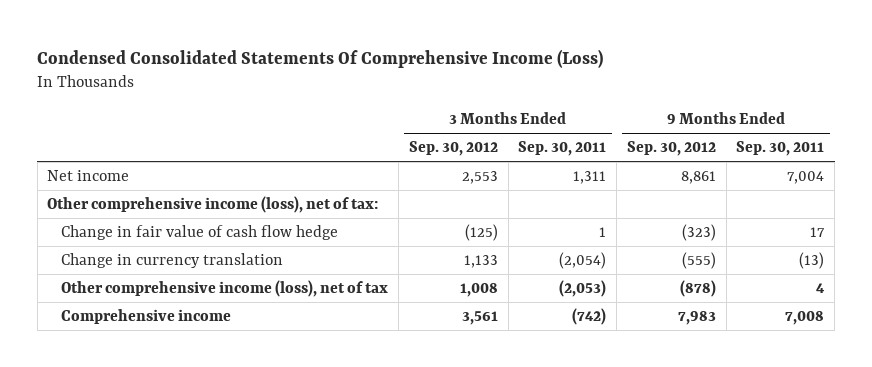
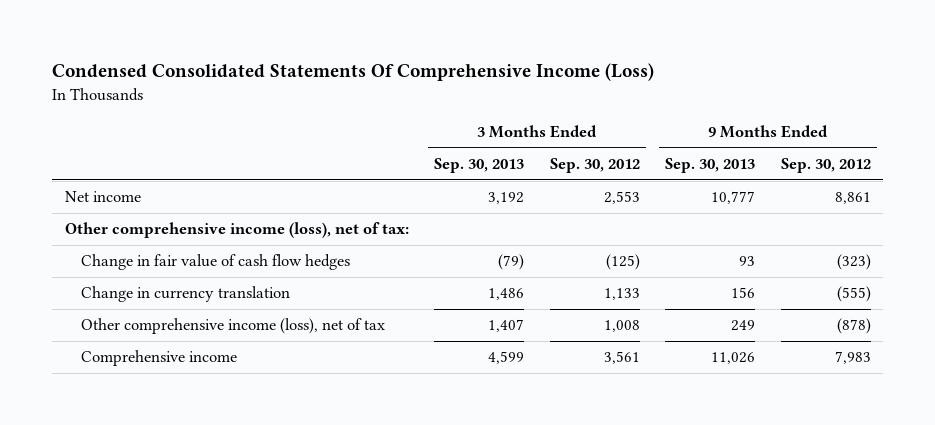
[518,141,607,157] Sep. 30, 2011 -> none
[736,141,825,157] Sep. 30, 2011 -> none
none -> [434,158,525,174] Sep. 30, 2013
none -> [665,158,756,174] Sep. 30, 2013
[61,225,339,241] Change in fair value of cash flow hedge -> [80,254,350,271] Change in fair value of cash flow hedges

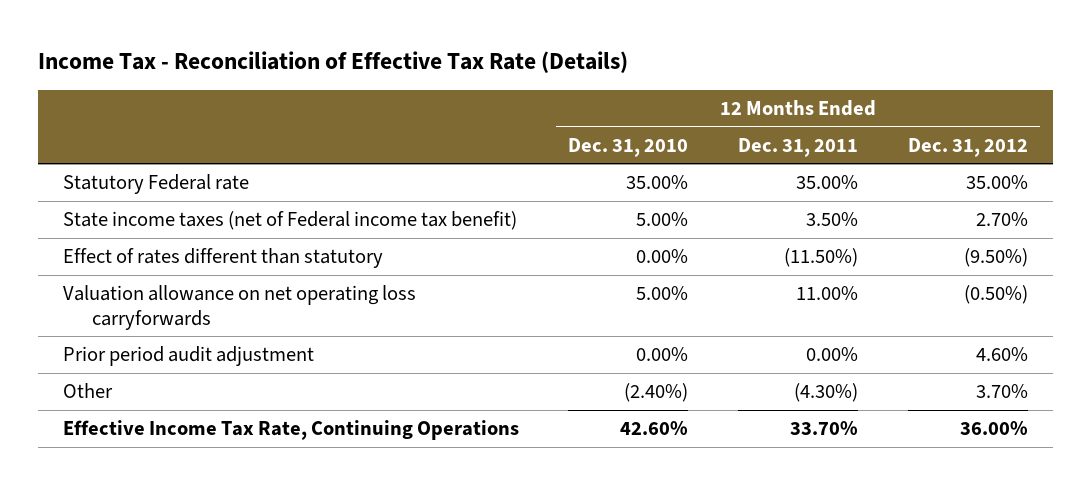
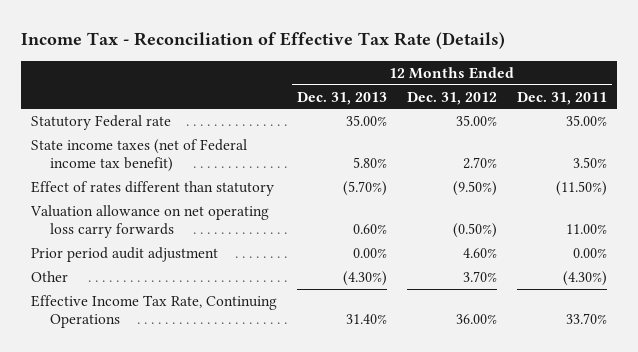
[568,137,689,157] Dec. 31, 2010 -> none
none -> [297,91,388,105] Dec. 31, 2013
[62,285,416,330] Valuation allowance on net operating loss carryforwards -> [30,204,270,239] Valuation allowance on net operating loss carry forwards

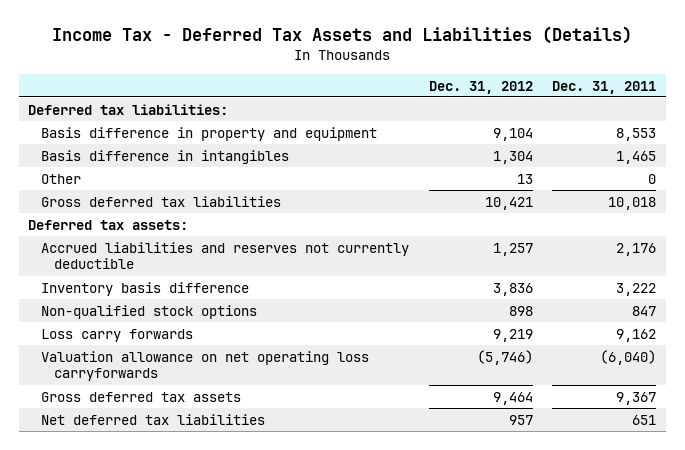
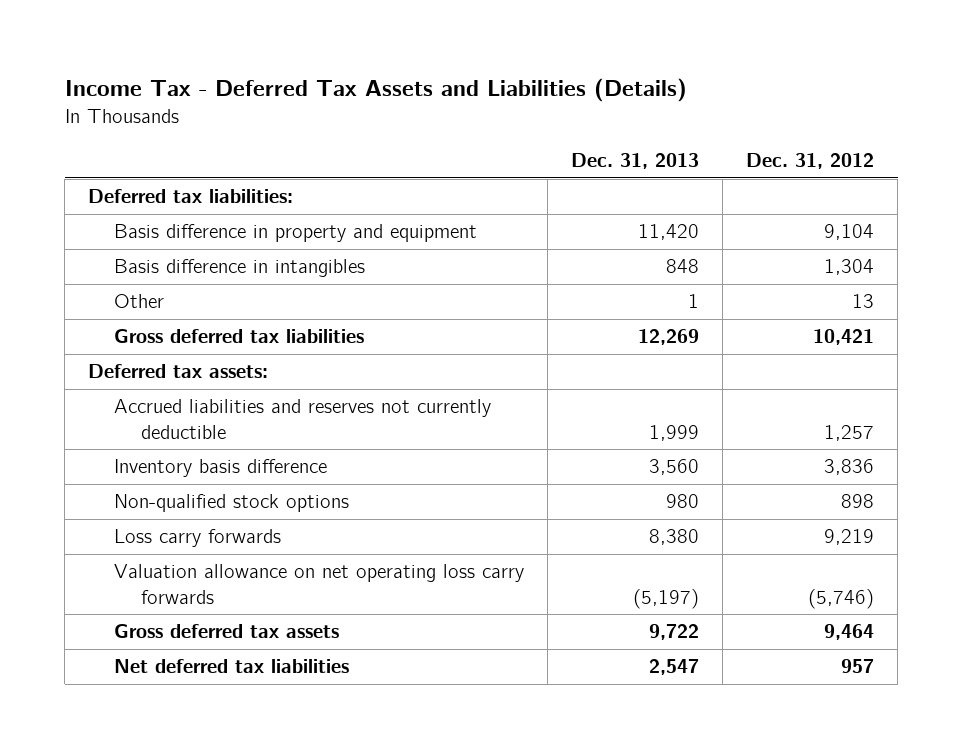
[552,80,657,94] Dec. 31, 2011 -> none
none -> [571,153,700,170] Dec. 31, 2013
[41,350,370,382] Valuation allowance on net operating loss carryforwards -> [114,564,525,604] Valuation allowance on net operating loss carry forwards

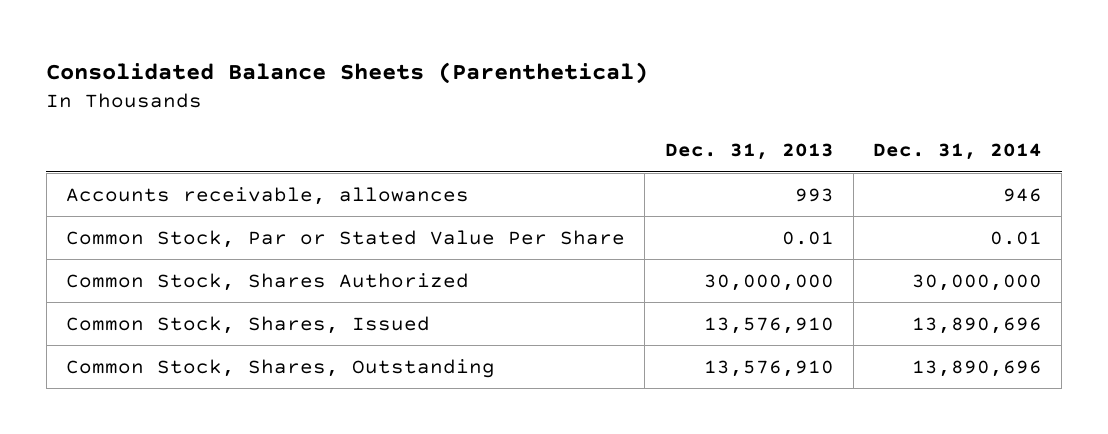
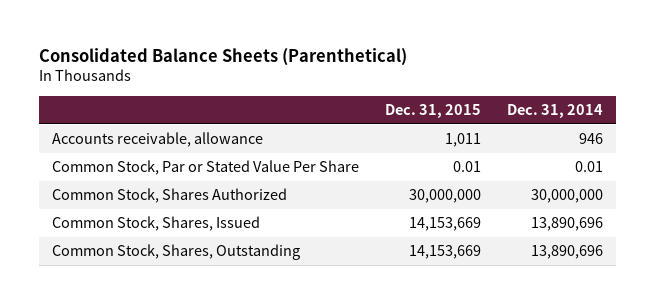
[664,143,834,161] Dec. 31, 2013 -> none
none -> [384,104,481,119] Dec. 31, 2015
[66,186,470,205] Accounts receivable, allowances -> [52,132,264,148] Accounts receivable, allowance

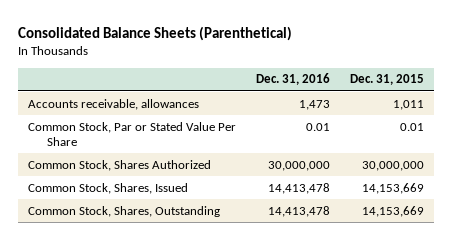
[506,104,603,119] Dec. 31, 2014 -> none
none -> [256,73,331,86] Dec. 31, 2016
[52,132,264,148] Accounts receivable, allowance -> [28,98,200,110] Accounts receivable, allowances

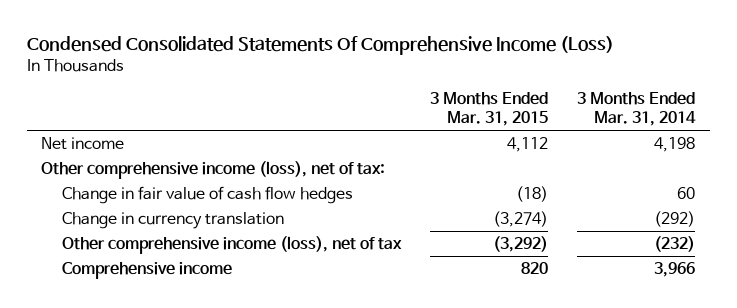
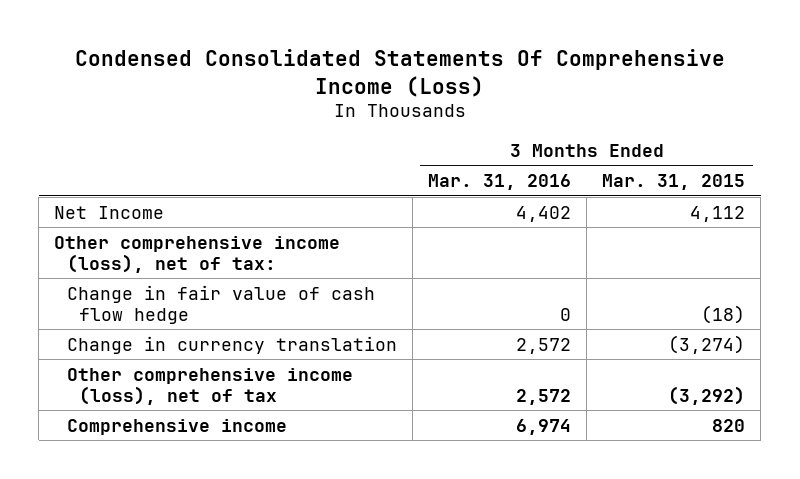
[577,92,697,127] 3 Months Ended Mar. 31, 2014 -> none
none -> [428,173,572,190] Mar. 31, 2016
[41,136,125,150] Net income -> [54,205,165,219] Net Income
[61,185,353,204] Change in fair value of cash flow hedges -> [66,284,375,324] Change in fair value of cash flow hedge

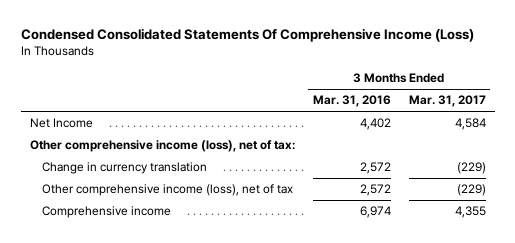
[602,173,746,190] Mar. 31, 2015 -> none
none -> [408,95,486,108] Mar. 31, 2017
[66,284,375,324] Change in fair value of cash flow hedge -> none

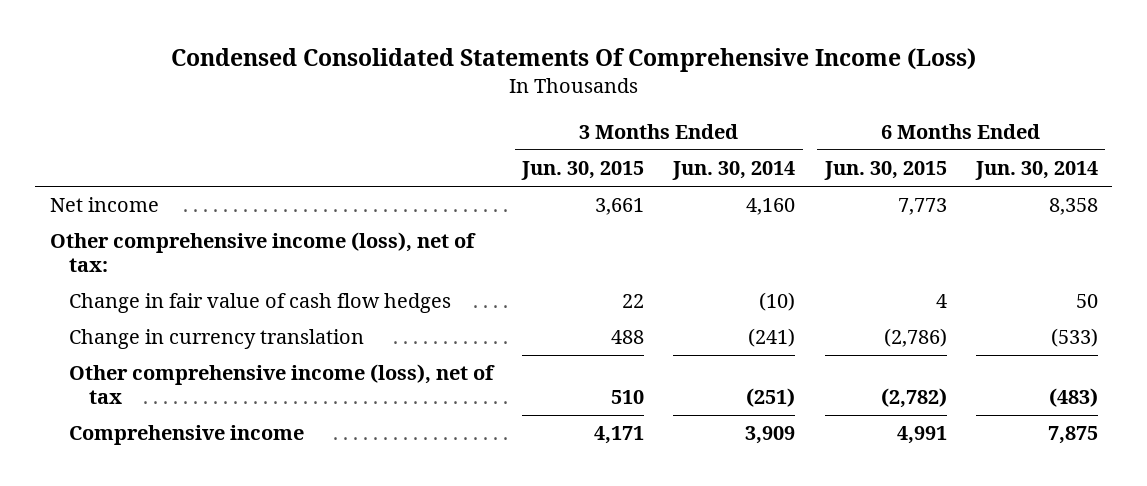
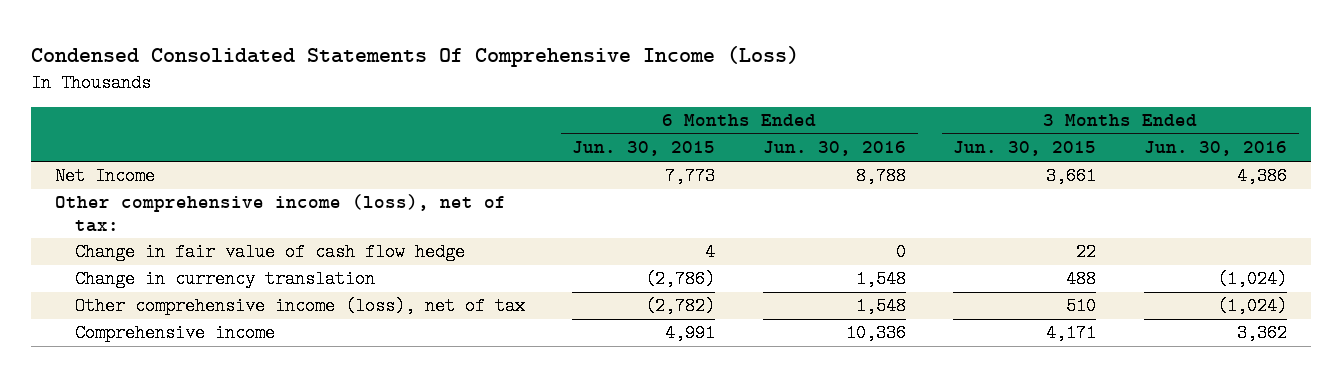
[672,161,796,181] Jun. 30, 2014 -> none
[974,161,1098,181] Jun. 30, 2014 -> none
none -> [762,141,906,157] Jun. 30, 2016
none -> [1143,141,1287,157] Jun. 30, 2016
[49,197,159,213] Net income -> [55,167,156,186] Net Income
[69,293,452,314] Change in fair value of cash flow hedges -> [74,243,465,262] Change in fair value of cash flow hedge

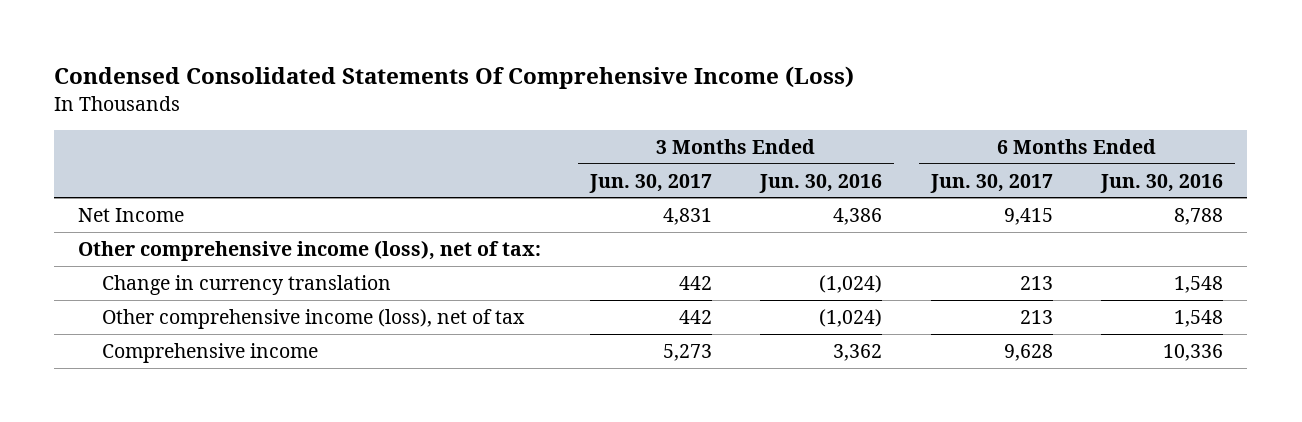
[572,141,716,157] Jun. 30, 2015 -> none
[953,141,1097,157] Jun. 30, 2015 -> none
none -> [588,173,712,193] Jun. 30, 2017
none -> [929,173,1053,193] Jun. 30, 2017
[74,243,465,262] Change in fair value of cash flow hedge -> none

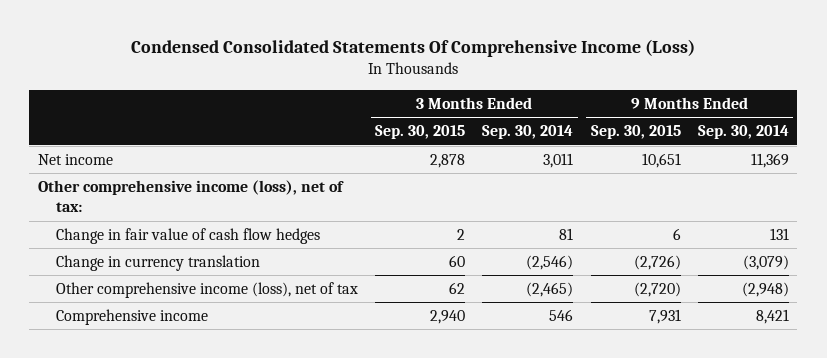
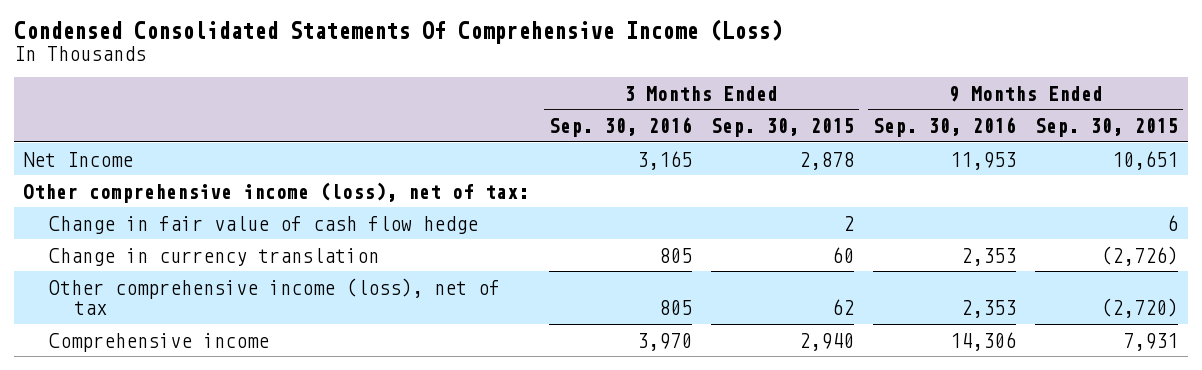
[482,125,574,140] Sep. 30, 2014 -> none
[697,125,789,140] Sep. 30, 2014 -> none
none -> [548,116,692,137] Sep. 30, 2016
none -> [873,116,1017,137] Sep. 30, 2016
[38,154,114,166] Net income -> [23,151,134,167] Net Income
[56,228,321,245] Change in fair value of cash flow hedges -> [48,215,478,234] Change in fair value of cash flow hedge

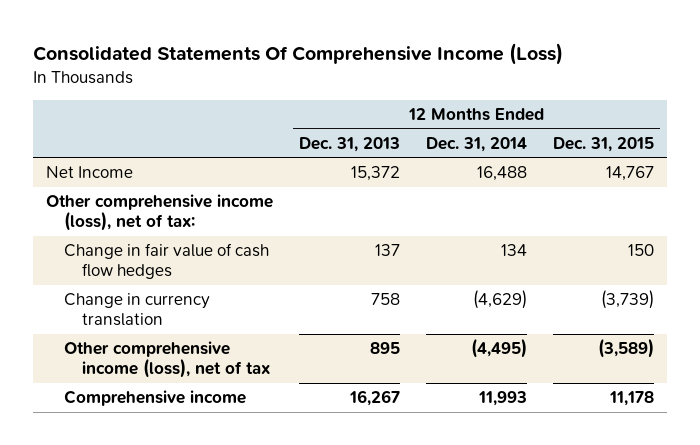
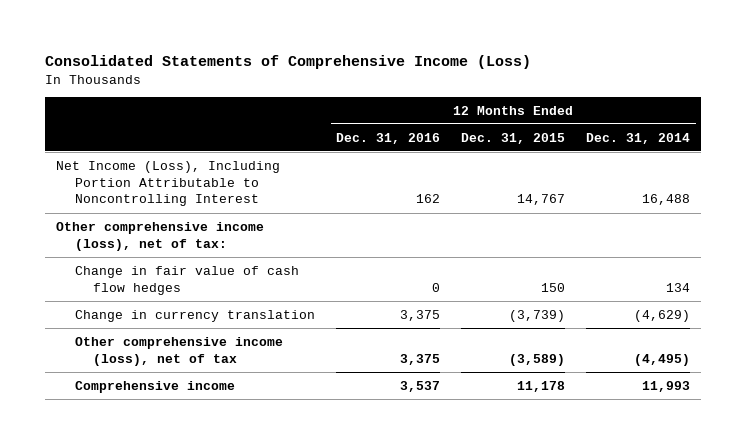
[33,42,564,65] Consolidated Statements Of Comprehensive Income (Loss) -> [45,54,532,69] Consolidated Statements of Comprehensive Income (Loss)
[299,136,401,152] Dec. 31, 2013 -> none
none -> [335,132,440,144] Dec. 31, 2016
[46,166,134,179] Net Income -> [56,160,281,207] Net Income (Loss), Including Portion Attributable to Noncontrolling Interest

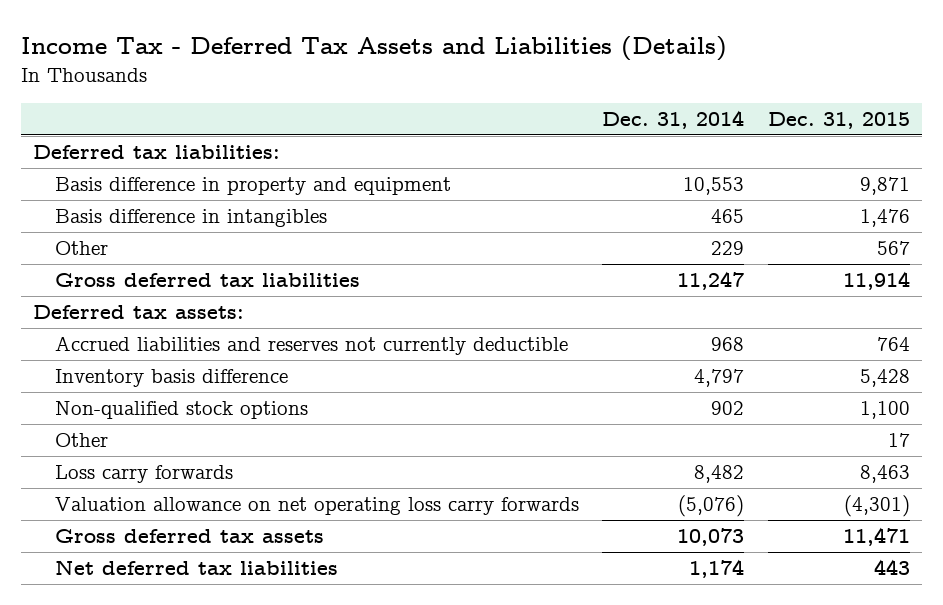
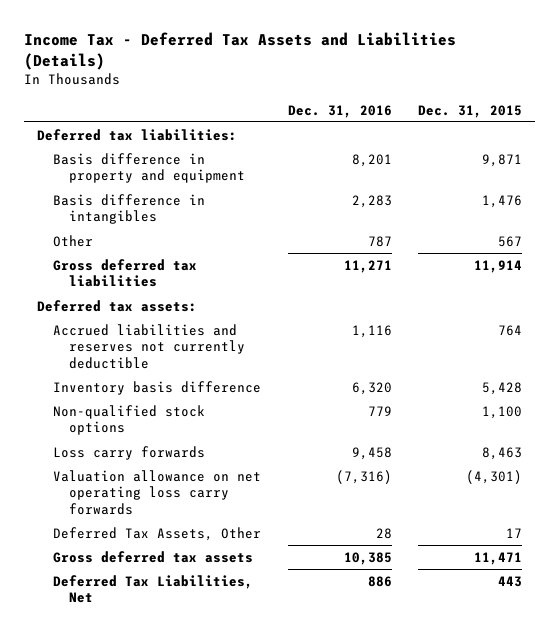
[602,109,745,129] Dec. 31, 2014 -> none
none -> [287,104,392,118] Dec. 31, 2016
[54,433,108,448] Other -> none
none -> [53,526,262,541] Deferred Tax Assets, Other
[54,560,338,576] Net deferred tax liabilities -> [53,574,254,604] Deferred Tax Liabilities, Net

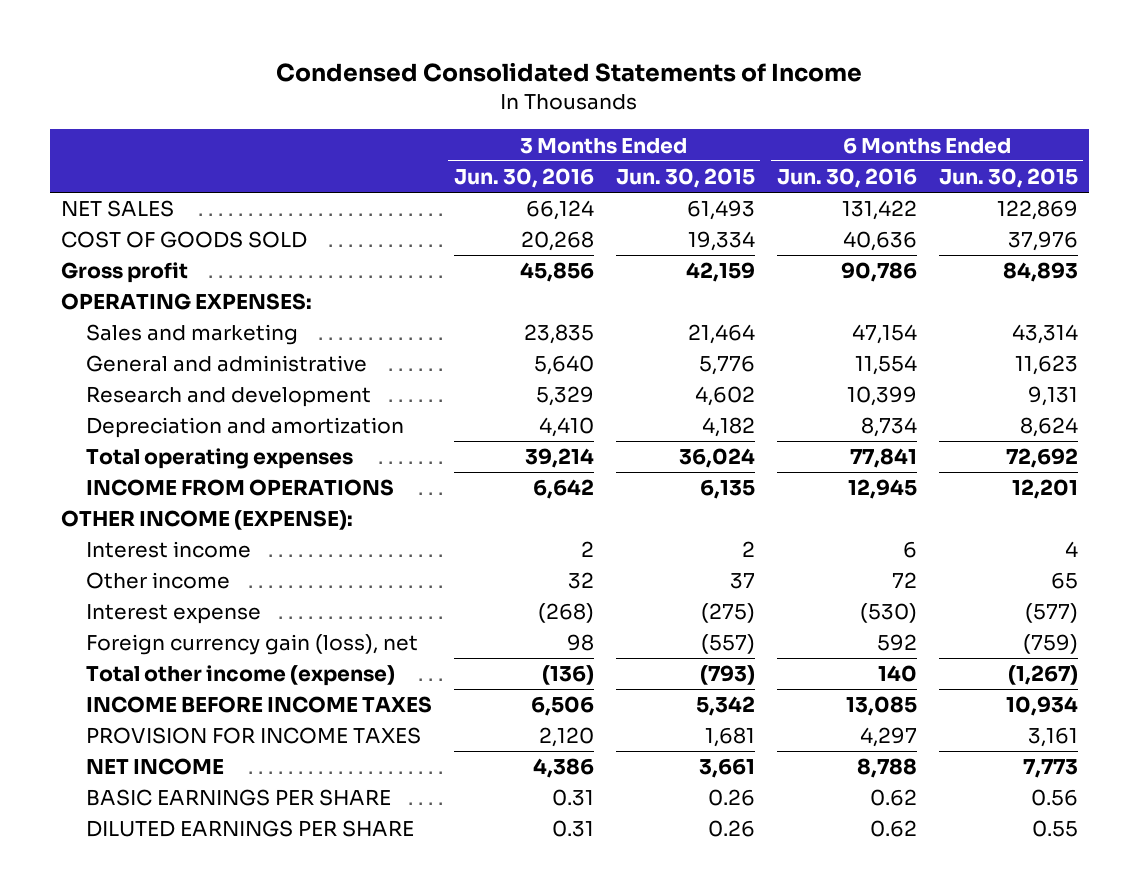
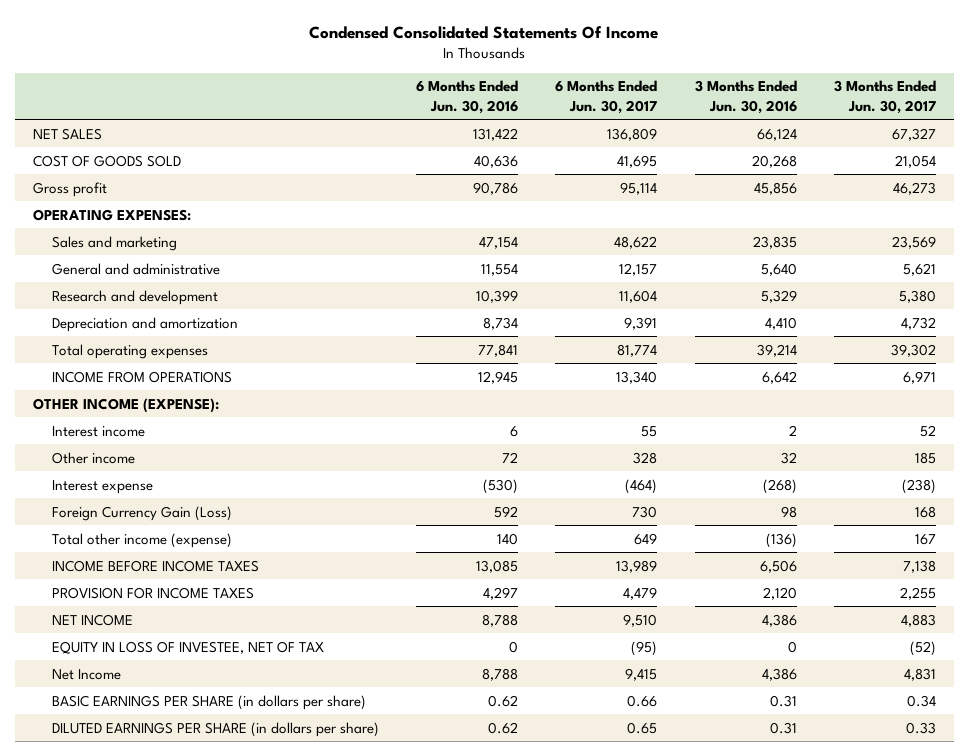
[276,62,863,83] Condensed Consolidated Statements of Income -> [309,25,659,39] Condensed Consolidated Statements Of Income
[615,167,755,188] Jun. 30, 2015 -> none
[938,167,1078,188] Jun. 30, 2015 -> none
none -> [555,80,658,114] 6 Months Ended Jun. 30, 2017
none -> [833,80,936,114] 3 Months Ended Jun. 30, 2017
[85,634,418,656] Foreign currency gain (loss), net -> [51,505,232,521] Foreign Currency Gain (Loss)
none -> [51,640,324,654] EQUITY IN LOSS OF INVESTEE, NET OF TAX
none -> [51,668,121,680] Net Income
[85,789,391,807] BASIC EARNINGS PER SHARE -> [51,694,366,710] BASIC EARNINGS PER SHARE (in dollars per share)
[85,820,414,838] DILUTED EARNINGS PER SHARE -> [51,721,379,737] DILUTED EARNINGS PER SHARE (in dollars per share)

